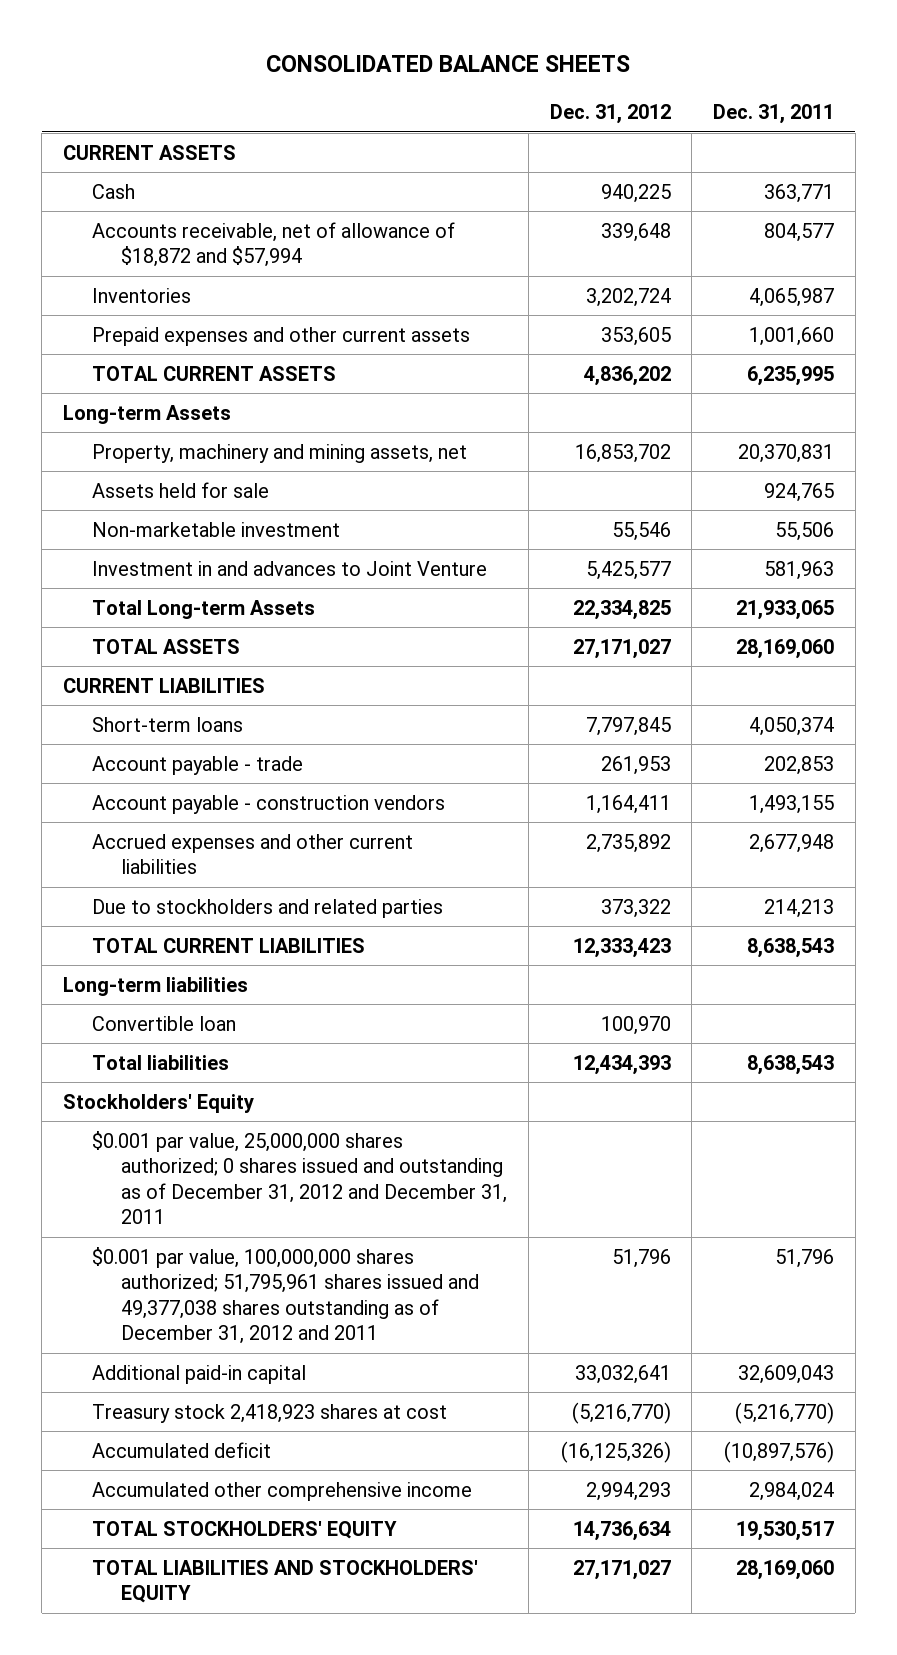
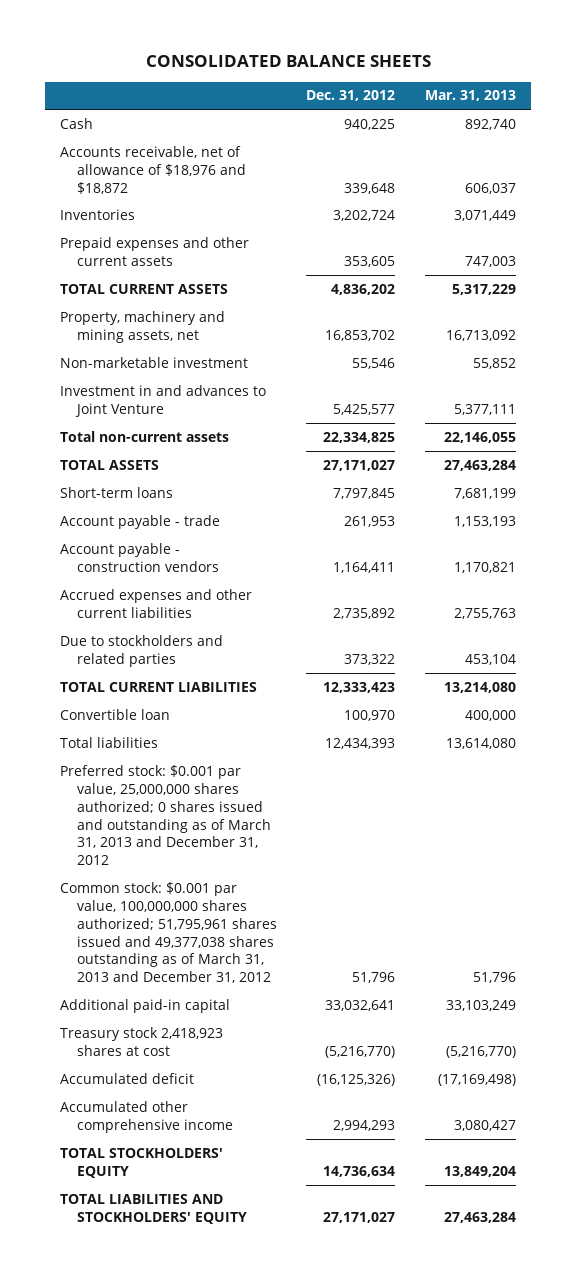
[713,104,835,125] Dec. 31, 2011 -> none
none -> [425,90,517,102] Mar. 31, 2013
[62,144,236,160] CURRENT ASSETS -> none
[92,221,456,268] Accounts receivable, net of allowance of $18,872 and $57,994 -> [60,145,246,194] Accounts receivable, net of allowance of $18,976 and $18,872
[62,404,231,424] Long-term Assets -> none
[92,481,270,498] Assets held for sale -> none
[92,599,316,619] Total Long-term Assets -> [60,430,230,442] Total non-current assets
[62,677,265,693] CURRENT LIABILITIES -> none
[62,976,248,996] Long-term liabilities -> none
[62,1093,254,1113] Stockholders' Equity -> none
[92,1130,508,1225] $0.001 par value, 25,000,000 shares authorized; 0 shares issued and outstanding as of December 31, 2012 and December 31, 2011 -> [60,764,271,866] Preferred stock: $0.001 par value, 25,000,000 shares authorized; 0 shares issued and outstanding as of March 31, 2013 and December 31, 2012
[92,1246,480,1345] $0.001 par value, 100,000,000 shares authorized; 51,795,961 shares issued and 49,377,038 shares outstanding as of December 31, 2012 and 2011 -> [60,881,277,984] Common stock: $0.001 par value, 100,000,000 shares authorized; 51,795,961 shares issued and 49,377,038 shares outstanding as of March 31, 2013 and December 31, 2012

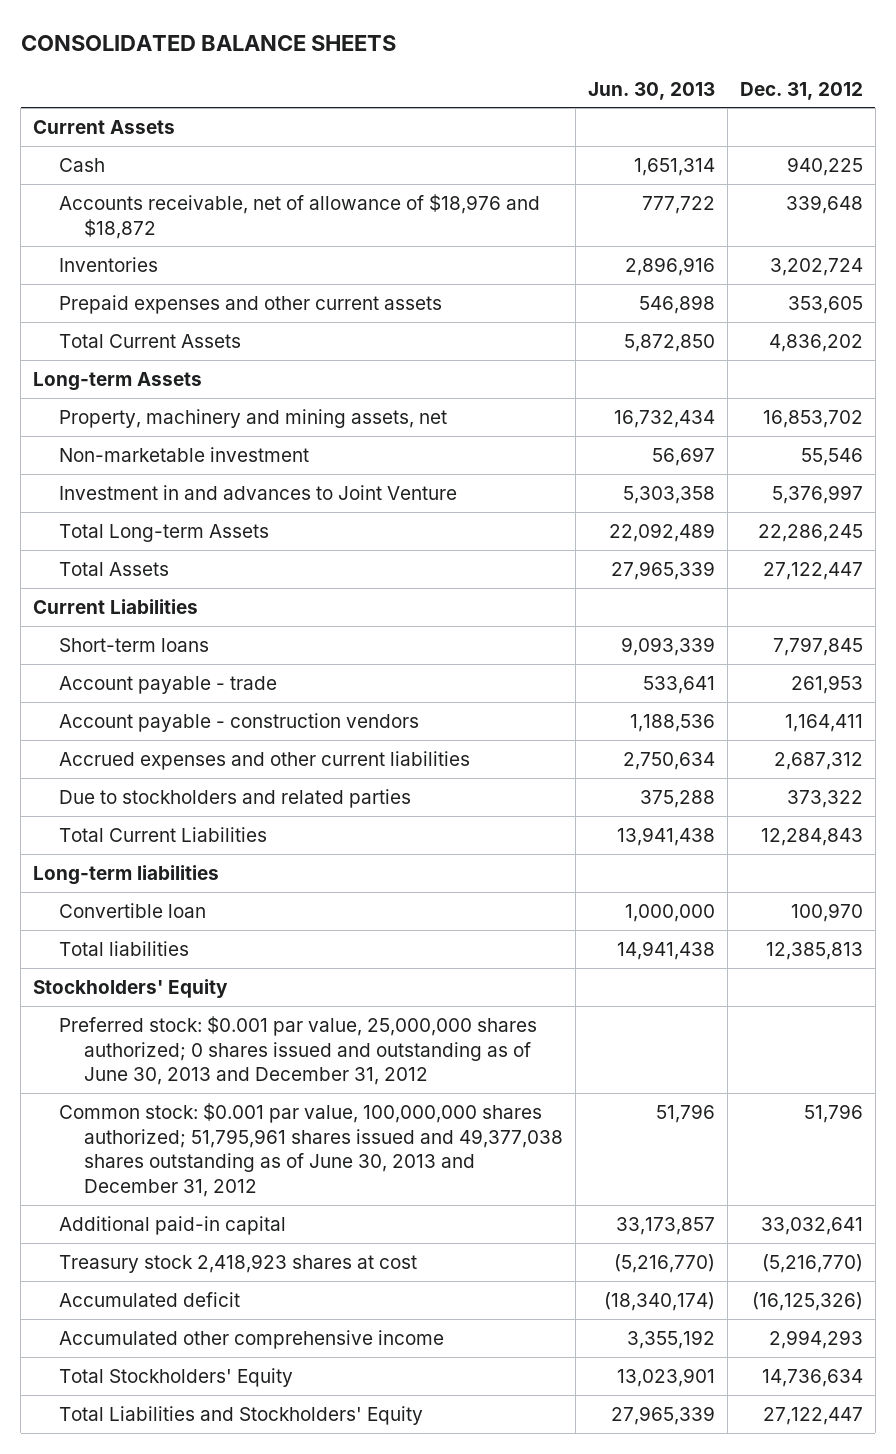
[425,90,517,102] Mar. 31, 2013 -> none
none -> [588,81,716,100] Jun. 30, 2013
none -> [33,119,176,134] Current Assets
[60,283,229,294] TOTAL CURRENT ASSETS -> [58,333,241,348] Total Current Assets
none -> [33,371,203,391] Long-term Assets
[333,403,396,415] 5,425,577 -> [771,484,863,504] 5,376,997
[60,430,230,442] Total non-current assets -> [58,523,269,542] Total Long-term Assets
[323,431,396,443] 22,334,825 -> [757,523,863,542] 22,286,245
[60,459,160,470] TOTAL ASSETS -> [58,561,169,576] Total Assets
[323,459,396,471] 27,171,027 -> [762,561,863,580] 27,122,447
none -> [33,598,199,614] Current Liabilities
[333,607,396,619] 2,735,892 -> [773,751,863,770] 2,687,312
[60,681,258,692] TOTAL CURRENT LIABILITIES -> [58,826,267,842] Total Current Liabilities
[323,681,396,693] 12,333,423 -> [760,827,863,846] 12,284,843
none -> [33,864,220,885] Long-term liabilities
[325,737,396,749] 12,434,393 -> [765,941,863,960] 12,385,813
none -> [33,978,229,998] Stockholders' Equity
[60,764,271,866] Preferred stock: $0.001 par value, 25,000,000 shares authorized; 0 shares issued and outstanding as of March 31, 2013 and December 31, 2012 -> [58,1015,537,1086] Preferred stock: $0.001 par value, 25,000,000 shares authorized; 0 shares issued and outstanding as of June 30, 2013 and December 31, 2012
[60,881,277,984] Common stock: $0.001 par value, 100,000,000 shares authorized; 51,795,961 shares issued and 49,377,038 shares outstanding as of March 31, 2013 and December 31, 2012 -> [58,1102,564,1197] Common stock: $0.001 par value, 100,000,000 shares authorized; 51,795,961 shares issued and 49,377,038 shares outstanding as of June 30, 2013 and December 31, 2012
[60,1147,224,1178] TOTAL STOCKHOLDERS' EQUITY -> [58,1367,293,1387] Total Stockholders' Equity
[60,1193,247,1224] TOTAL LIABILITIES AND STOCKHOLDERS' EQUITY -> [58,1405,423,1425] Total Liabilities and Stockholders' Equity
[323,1211,396,1223] 27,171,027 -> [762,1406,863,1425] 27,122,447

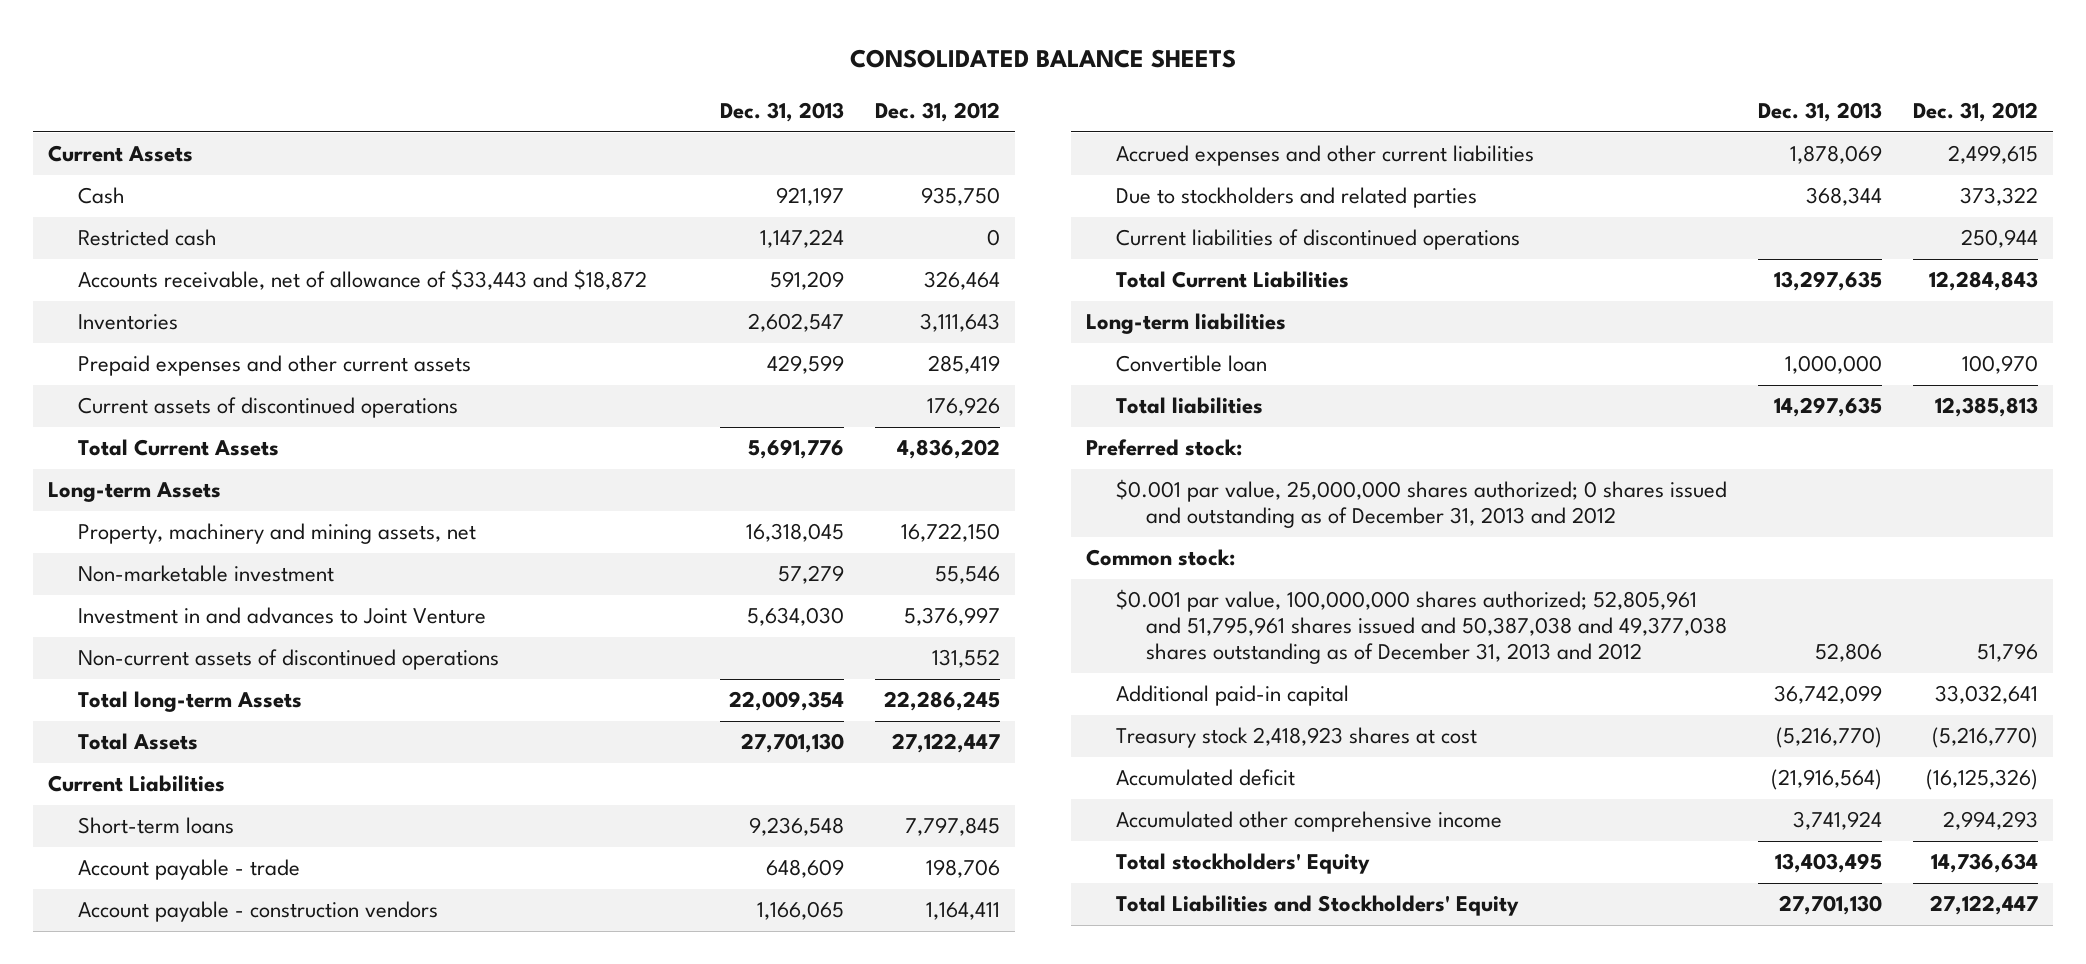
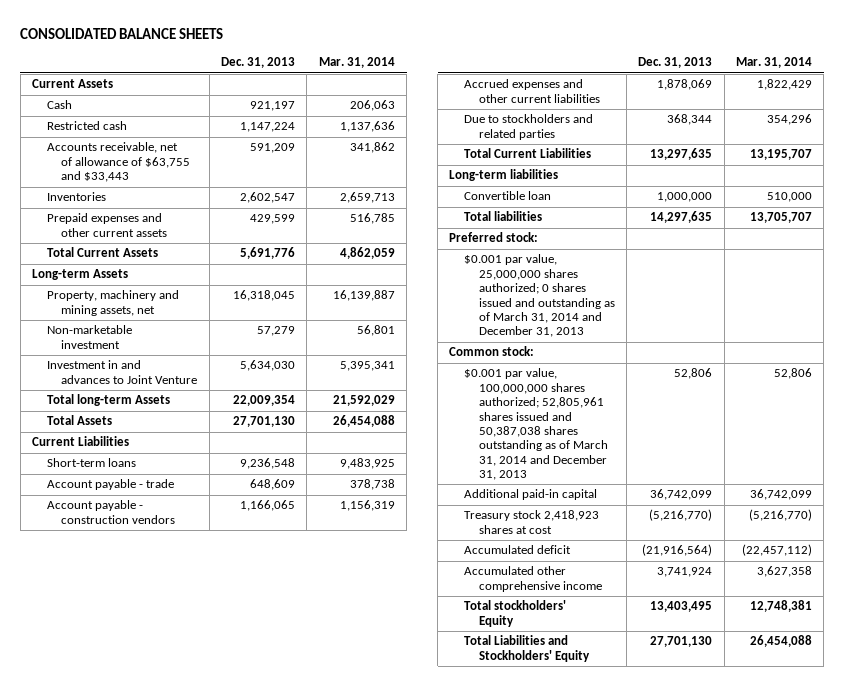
[874,101,1000,122] Dec. 31, 2012 -> none
none -> [318,57,395,69] Mar. 31, 2014
[77,269,647,291] Accounts receivable, net of allowance of $33,443 and $18,872 -> [46,142,191,183] Accounts receivable, net of allowance of $63,755 and $33,443
[77,397,458,419] Current assets of discontinued operations -> none
[77,649,499,671] Non-current assets of discontinued operations -> none
[1116,229,1521,251] Current liabilities of discontinued operations -> none
[1116,479,1728,529] $0.001 par value, 25,000,000 shares authorized; 0 shares issued and outstanding as of December 31, 2013 and 2012 -> [464,254,615,338] $0.001 par value, 25,000,000 shares authorized; 0 shares issued and outstanding as of March 31, 2014 and December 31, 2013
[1116,589,1728,665] $0.001 par value, 100,000,000 shares authorized; 52,805,961 and 51,795,961 shares issued and 50,387,038 and 49,377,038 shares outstanding as of December 31, 2013 and 2012 -> [464,368,608,481] $0.001 par value, 100,000,000 shares authorized; 52,805,961 shares issued and 50,387,038 shares outstanding as of March 31, 2014 and December 31, 2013

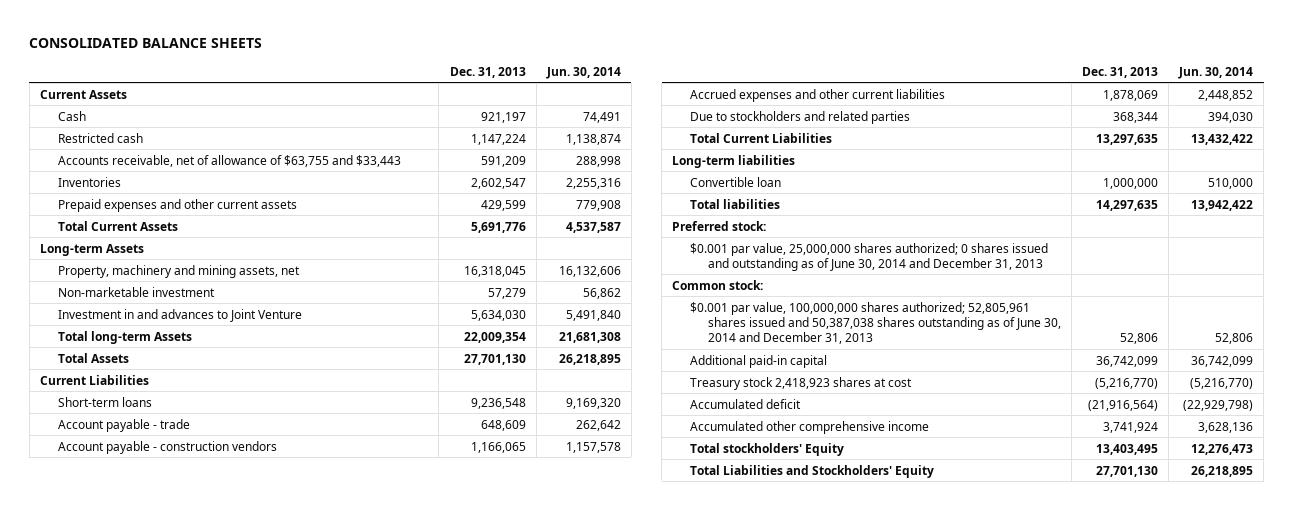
[318,57,395,69] Mar. 31, 2014 -> none
none -> [545,66,621,79] Jun. 30, 2014
[464,254,615,338] $0.001 par value, 25,000,000 shares authorized; 0 shares issued and outstanding as of March 31, 2014 and December 31, 2013 -> [689,242,1048,271] $0.001 par value, 25,000,000 shares authorized; 0 shares issued and outstanding as of June 30, 2014 and December 31, 2013
[464,368,608,481] $0.001 par value, 100,000,000 shares authorized; 52,805,961 shares issued and 50,387,038 shares outstanding as of March 31, 2014 and December 31, 2013 -> [689,301,1061,344] $0.001 par value, 100,000,000 shares authorized; 52,805,961 shares issued and 50,387,038 shares outstanding as of June 30, 2014 and December 31, 2013

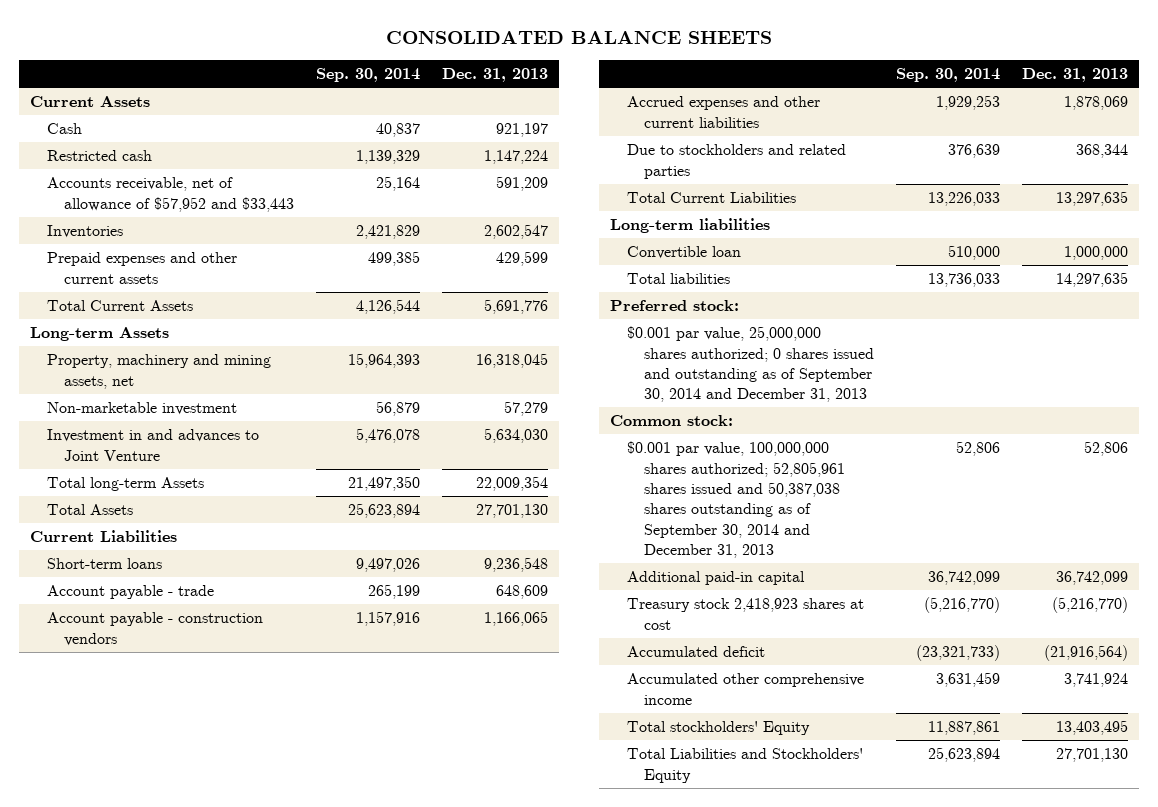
[545,66,621,79] Jun. 30, 2014 -> none
none -> [315,68,420,83] Sep. 30, 2014
[57,154,401,167] Accounts receivable, net of allowance of $63,755 and $33,443 -> [46,177,295,212] Accounts receivable, net of allowance of $57,952 and $33,443
[689,242,1048,271] $0.001 par value, 25,000,000 shares authorized; 0 shares issued and outstanding as of June 30, 2014 and December 31, 2013 -> [626,326,875,403] $0.001 par value, 25,000,000 shares authorized; 0 shares issued and outstanding as of September 30, 2014 and December 31, 2013
[689,301,1061,344] $0.001 par value, 100,000,000 shares authorized; 52,805,961 shares issued and 50,387,038 shares outstanding as of June 30, 2014 and December 31, 2013 -> [626,441,846,559] $0.001 par value, 100,000,000 shares authorized; 52,805,961 shares issued and 50,387,038 shares outstanding as of September 30, 2014 and December 31, 2013

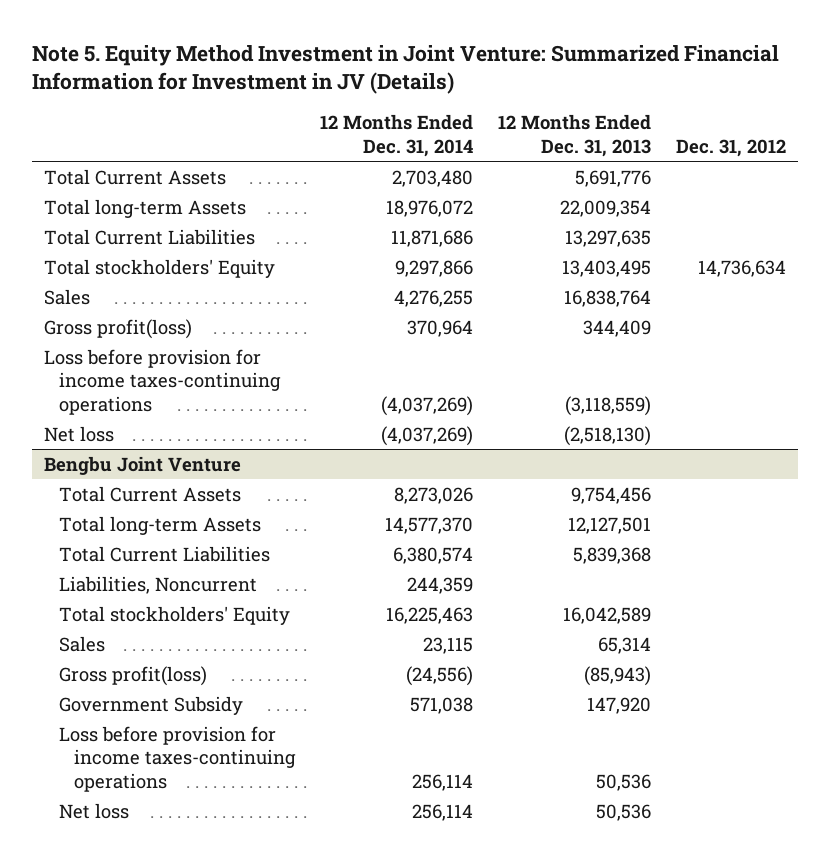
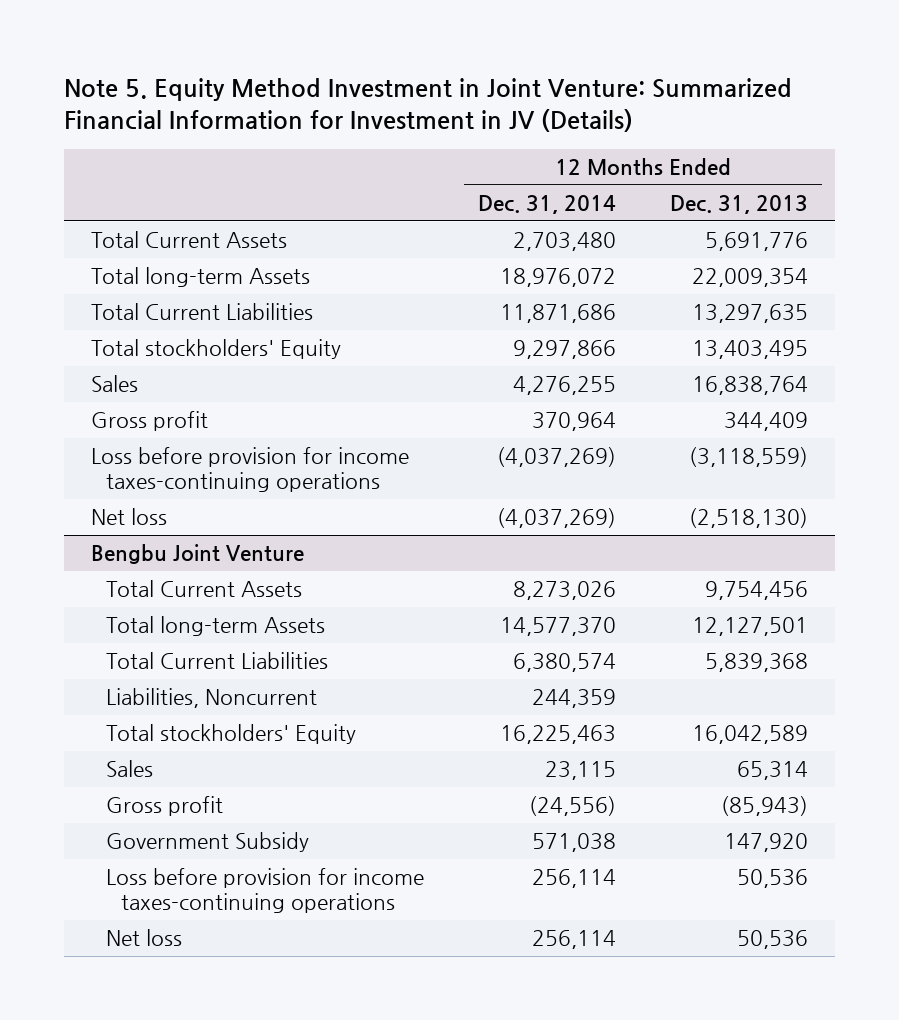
[675,139,786,158] Dec. 31, 2012 -> none
[44,318,193,339] Gross profit(loss) -> [90,411,208,432] Gross profit
[59,665,208,686] Gross profit(loss) -> [105,796,223,817] Gross profit

